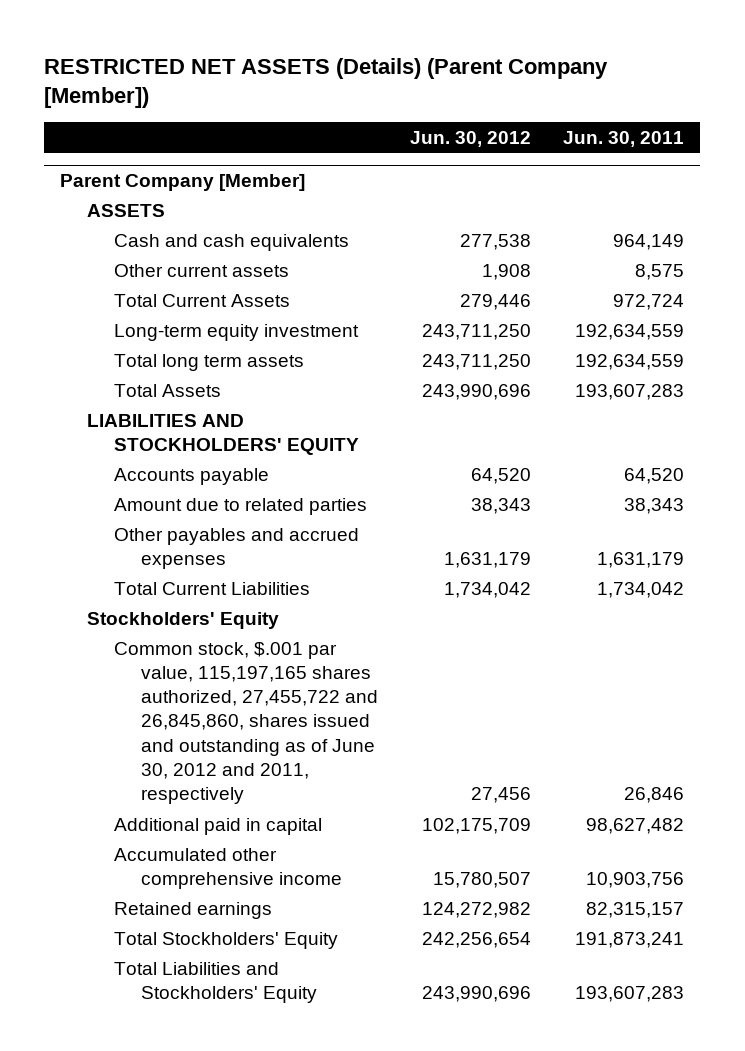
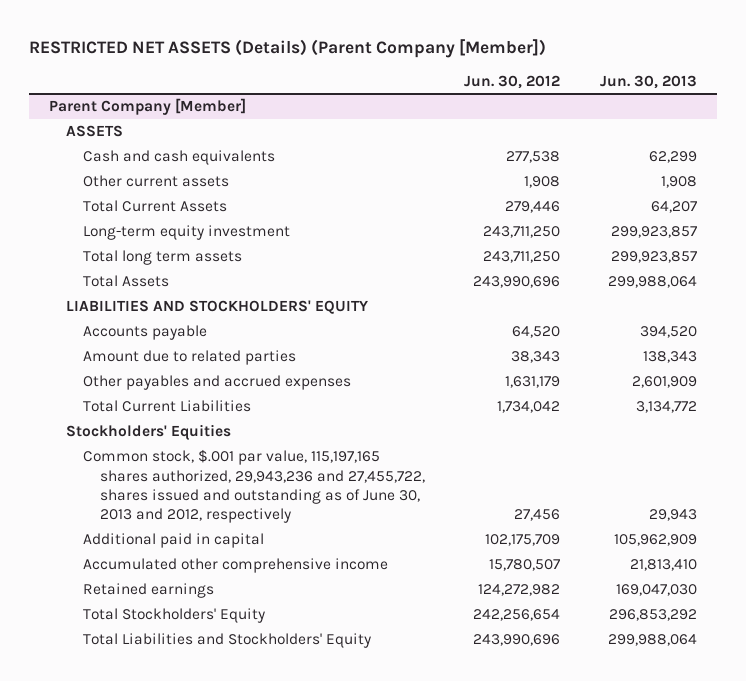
[563,130,685,147] Jun. 30, 2011 -> none
none -> [599,74,697,89] Jun. 30, 2013
[87,611,280,629] Stockholders' Equity -> none
none -> [65,424,231,441] Stockholders' Equities
[114,641,379,805] Common stock, $.001 par value, 115,197,165 shares authorized, 27,455,722 and 26,845,860, shares issued and outstanding as of June 30, 2012 and 2011, respectively -> [82,449,425,524] Common stock, $.001 par value, 115,197,165 shares authorized, 29,943,236 and 27,455,722, shares issued and outstanding as of June 30, 2013 and 2012, respectively

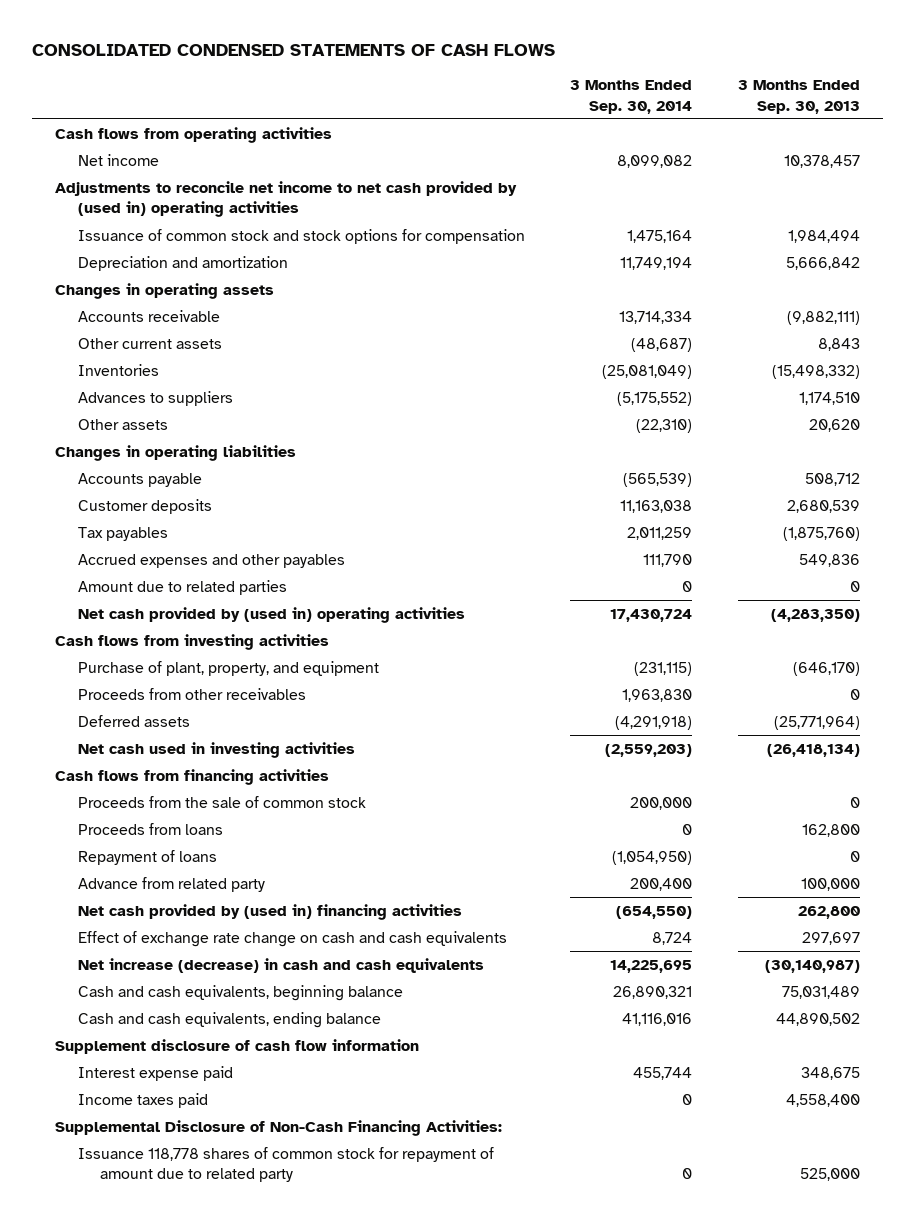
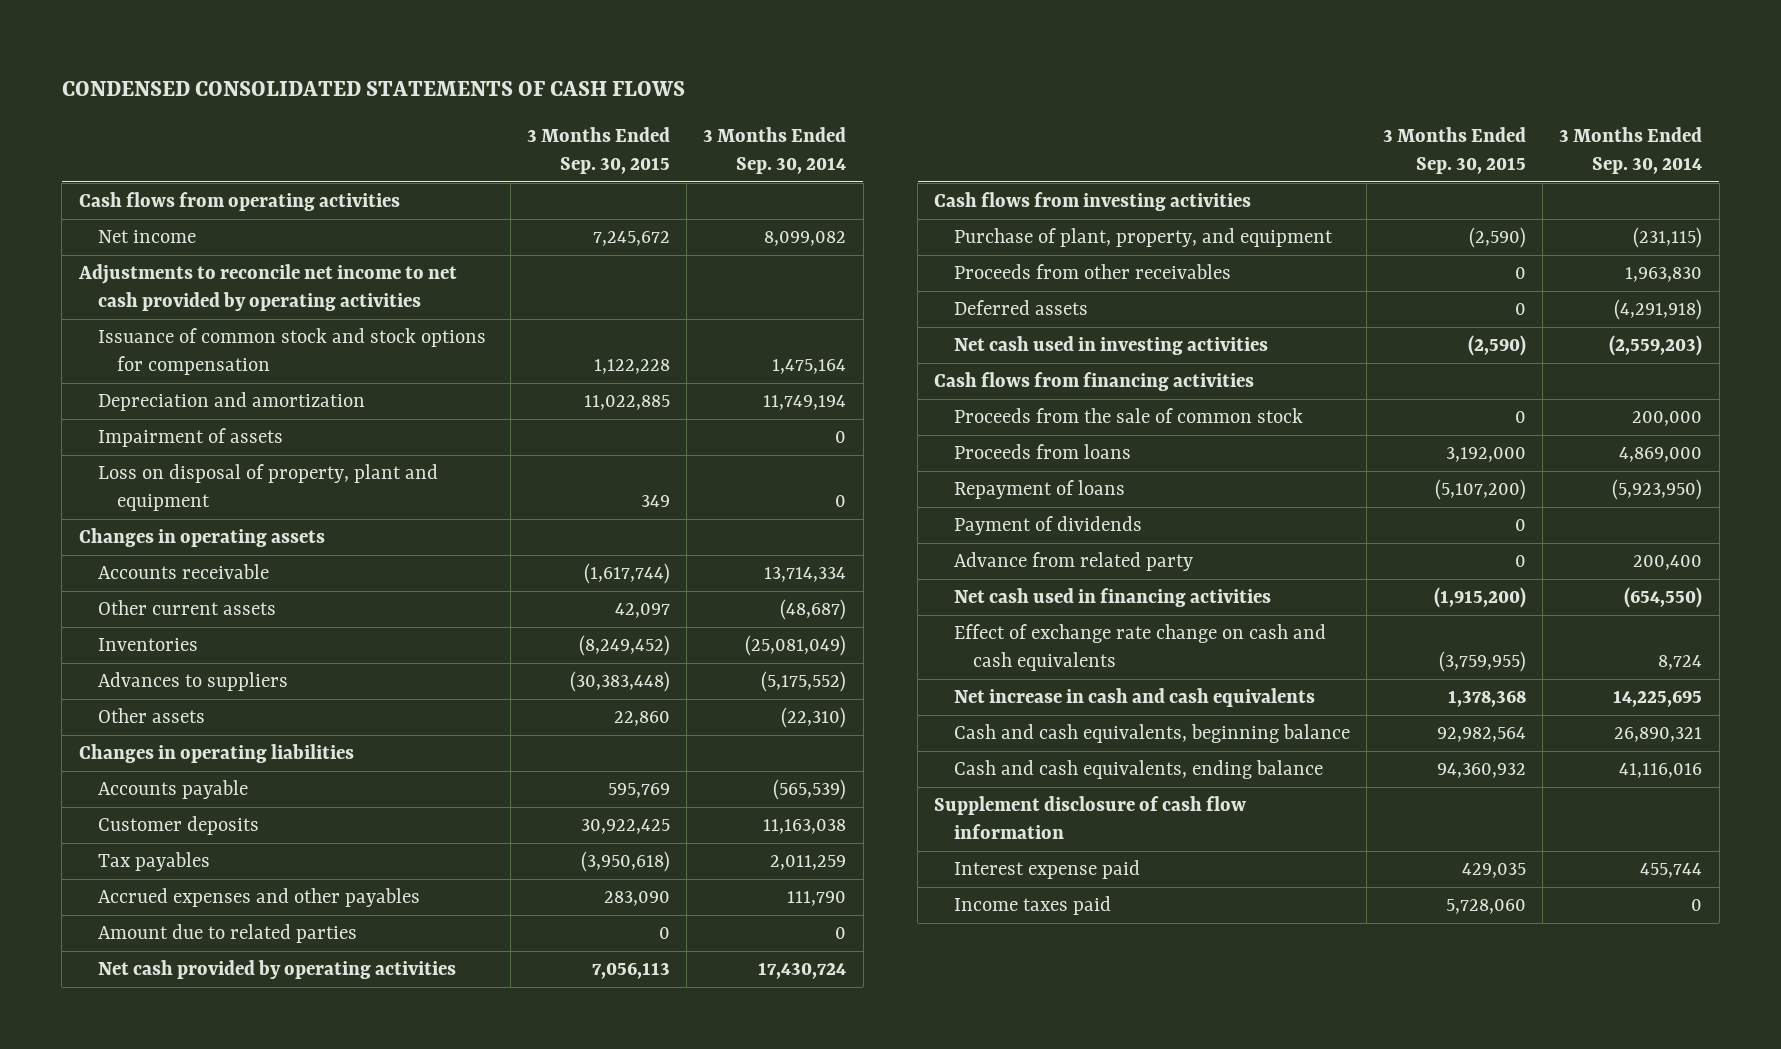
[32,44,556,57] CONSOLIDATED CONDENSED STATEMENTS OF CASH FLOWS -> [61,80,685,96] CONDENSED CONSOLIDATED STATEMENTS OF CASH FLOWS
[738,80,861,114] 3 Months Ended Sep. 30, 2013 -> none
none -> [527,126,671,174] 3 Months Ended Sep. 30, 2015
[54,180,517,218] Adjustments to reconcile net income to net cash provided by (used in) operating activities -> [77,264,457,312] Adjustments to reconcile net income to net cash provided by operating activities
none -> [97,428,283,448] Impairment of assets
none -> [97,464,438,512] Loss on disposal of property, plant and equipment
[77,606,465,623] Net cash provided by (used in) operating activities -> [97,960,456,980] Net cash provided by operating activities
[682,823,693,835] 0 -> [1619,447,1703,463] 4,869,000
[612,850,693,865] (1,054,950) -> [1612,479,1703,501] (5,923,950)
none -> [953,516,1142,536] Payment of dividends
[77,903,462,920] Net cash provided by (used in) financing activities -> [953,588,1271,608] Net cash used in financing activities
[77,957,484,973] Net increase (decrease) in cash and cash equivalents -> [953,688,1315,708] Net increase in cash and cash equivalents
[54,1119,502,1136] Supplemental Disclosure of Non-Cash Financing Activities: -> none
[77,1146,494,1183] Issuance 118,778 shares of common stock for repayment of amount due to related party -> none

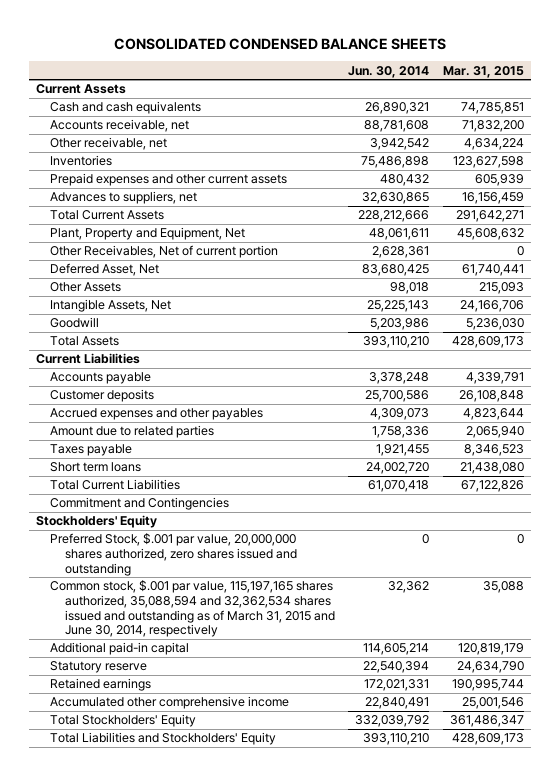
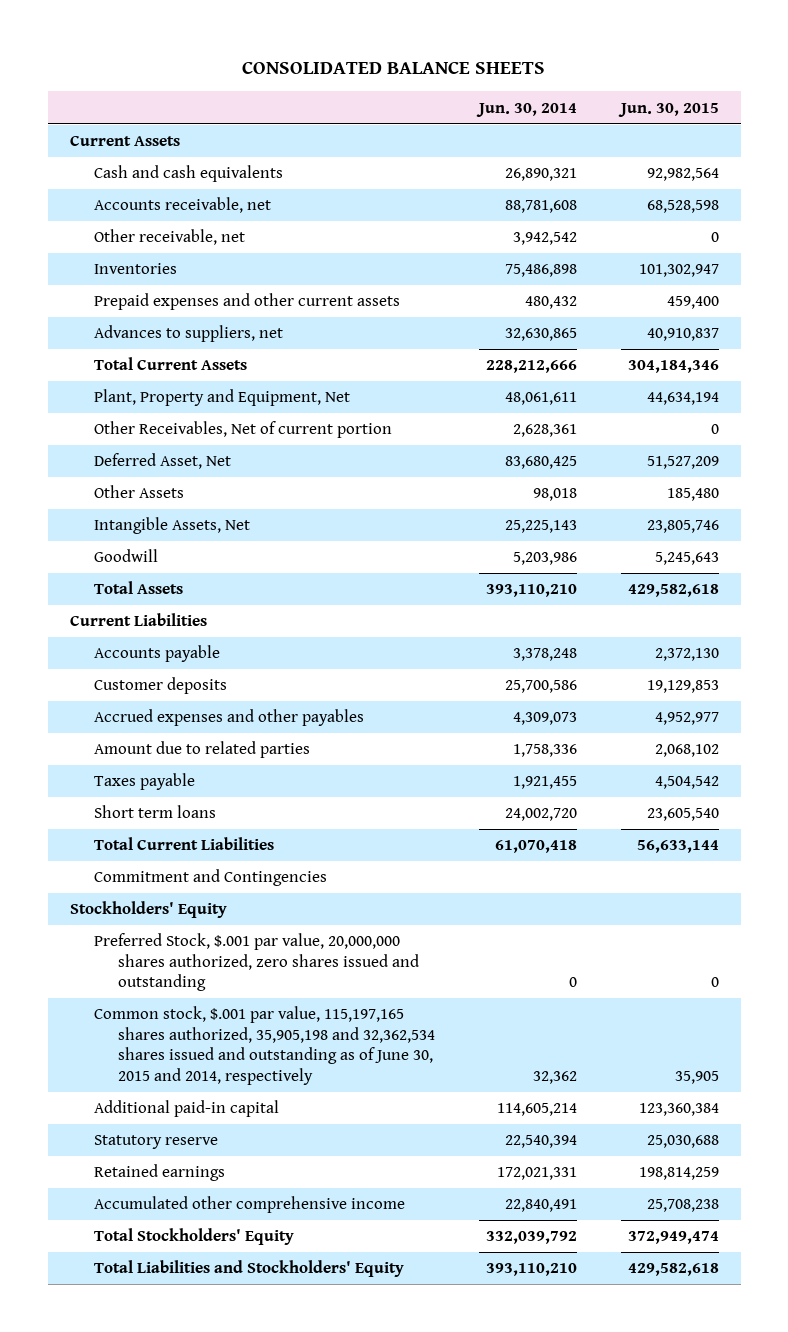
[113,37,446,50] CONSOLIDATED CONDENSED BALANCE SHEETS -> [242,61,546,75] CONSOLIDATED BALANCE SHEETS
[442,65,524,78] Mar. 31, 2015 -> none
none -> [617,102,719,117] Jun. 30, 2015
[50,580,335,638] Common stock, $.001 par value, 115,197,165 shares authorized, 35,088,594 and 32,362,534 shares issued and outstanding as of March 31, 2015 and June 30, 2014, respectively -> [93,1006,436,1085] Common stock, $.001 par value, 115,197,165 shares authorized, 35,905,198 and 32,362,534 shares issued and outstanding as of June 30, 2015 and 2014, respectively

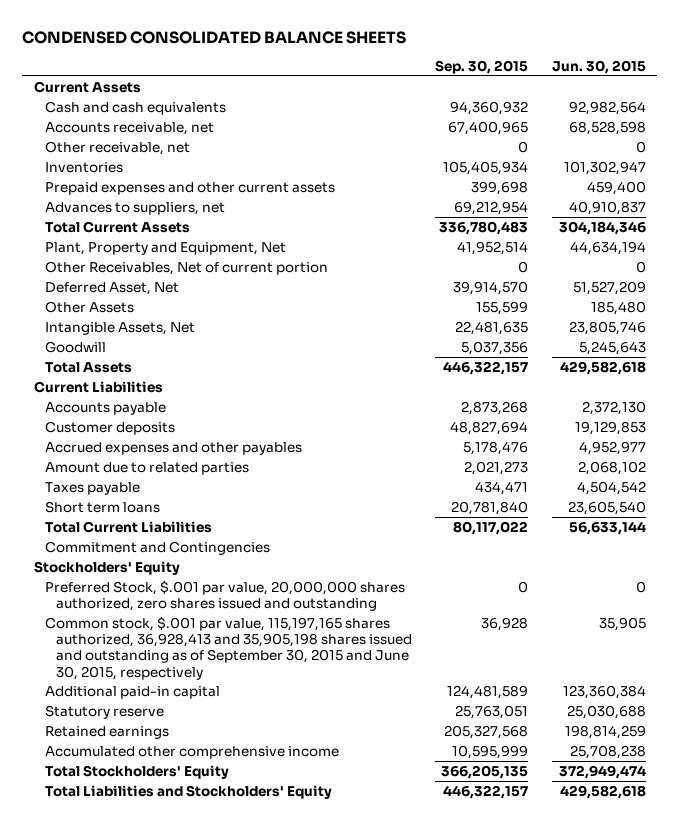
[242,61,546,75] CONSOLIDATED BALANCE SHEETS -> [21,30,406,44] CONDENSED CONSOLIDATED BALANCE SHEETS
[476,102,578,117] Jun. 30, 2014 -> none
none -> [435,60,529,75] Sep. 30, 2015
[93,1006,436,1085] Common stock, $.001 par value, 115,197,165 shares authorized, 35,905,198 and 32,362,534 shares issued and outstanding as of June 30, 2015 and 2014, respectively -> [44,615,412,680] Common stock, $.001 par value, 115,197,165 shares authorized, 36,928,413 and 35,905,198 shares issued and outstanding as of September 30, 2015 and June 30, 2015, respectively

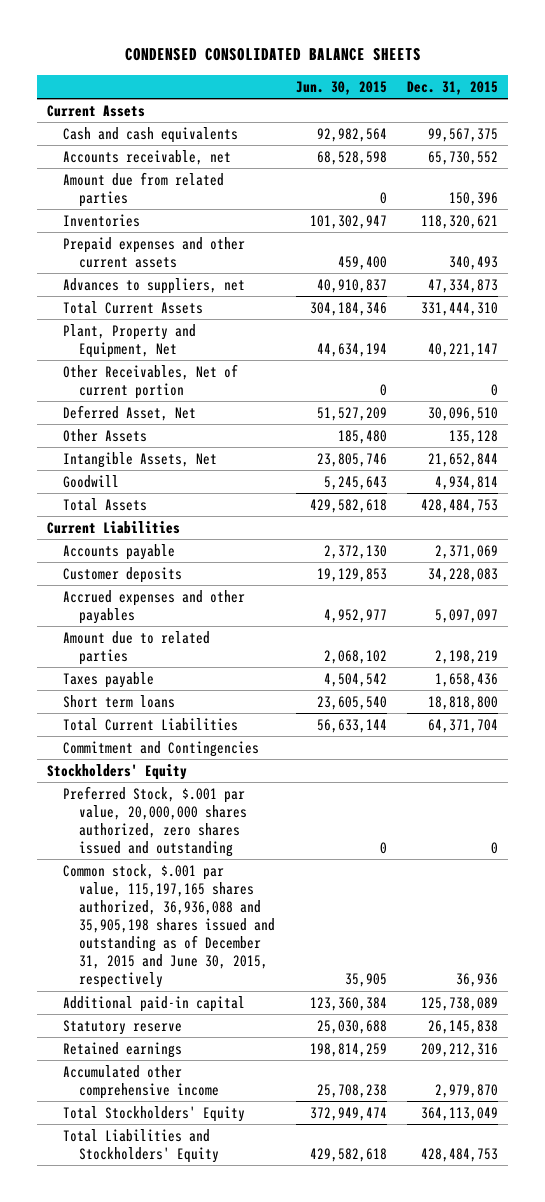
[435,60,529,75] Sep. 30, 2015 -> none
none -> [406,80,498,95] Dec. 31, 2015
[44,140,190,155] Other receivable, net -> none
none -> [63,171,225,207] Amount due from related parties
[44,615,412,680] Common stock, $.001 par value, 115,197,165 shares authorized, 36,928,413 and 35,905,198 shares issued and outstanding as of September 30, 2015 and June 30, 2015, respectively -> [63,863,276,989] Common stock, $.001 par value, 115,197,165 shares authorized, 36,936,088 and 35,905,198 shares issued and outstanding as of December 31, 2015 and June 30, 2015, respectively

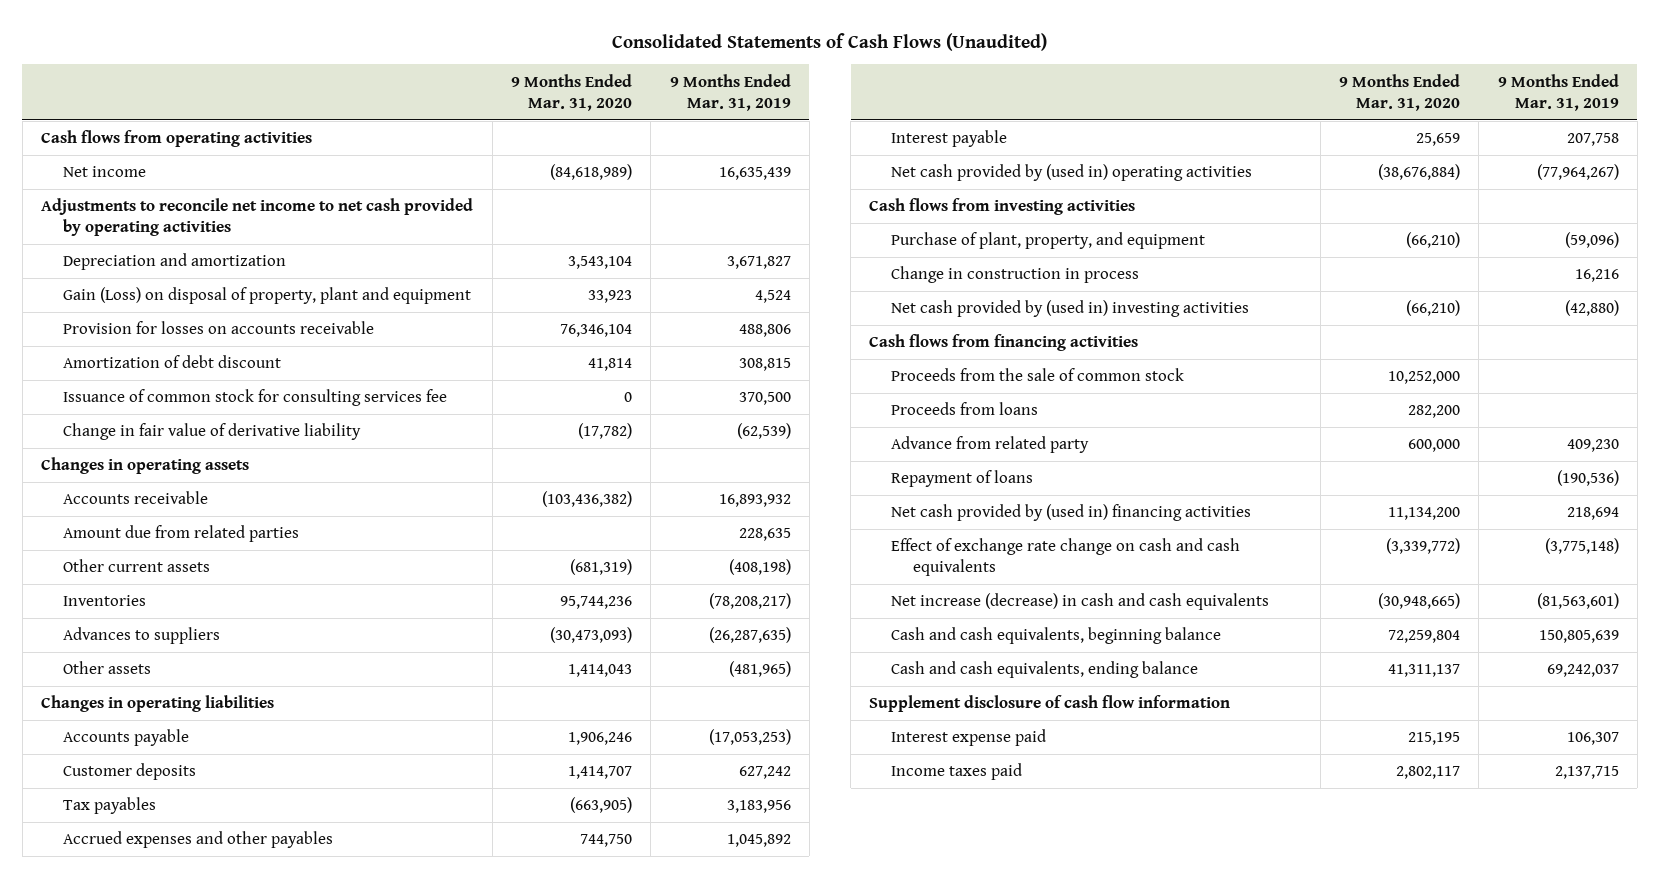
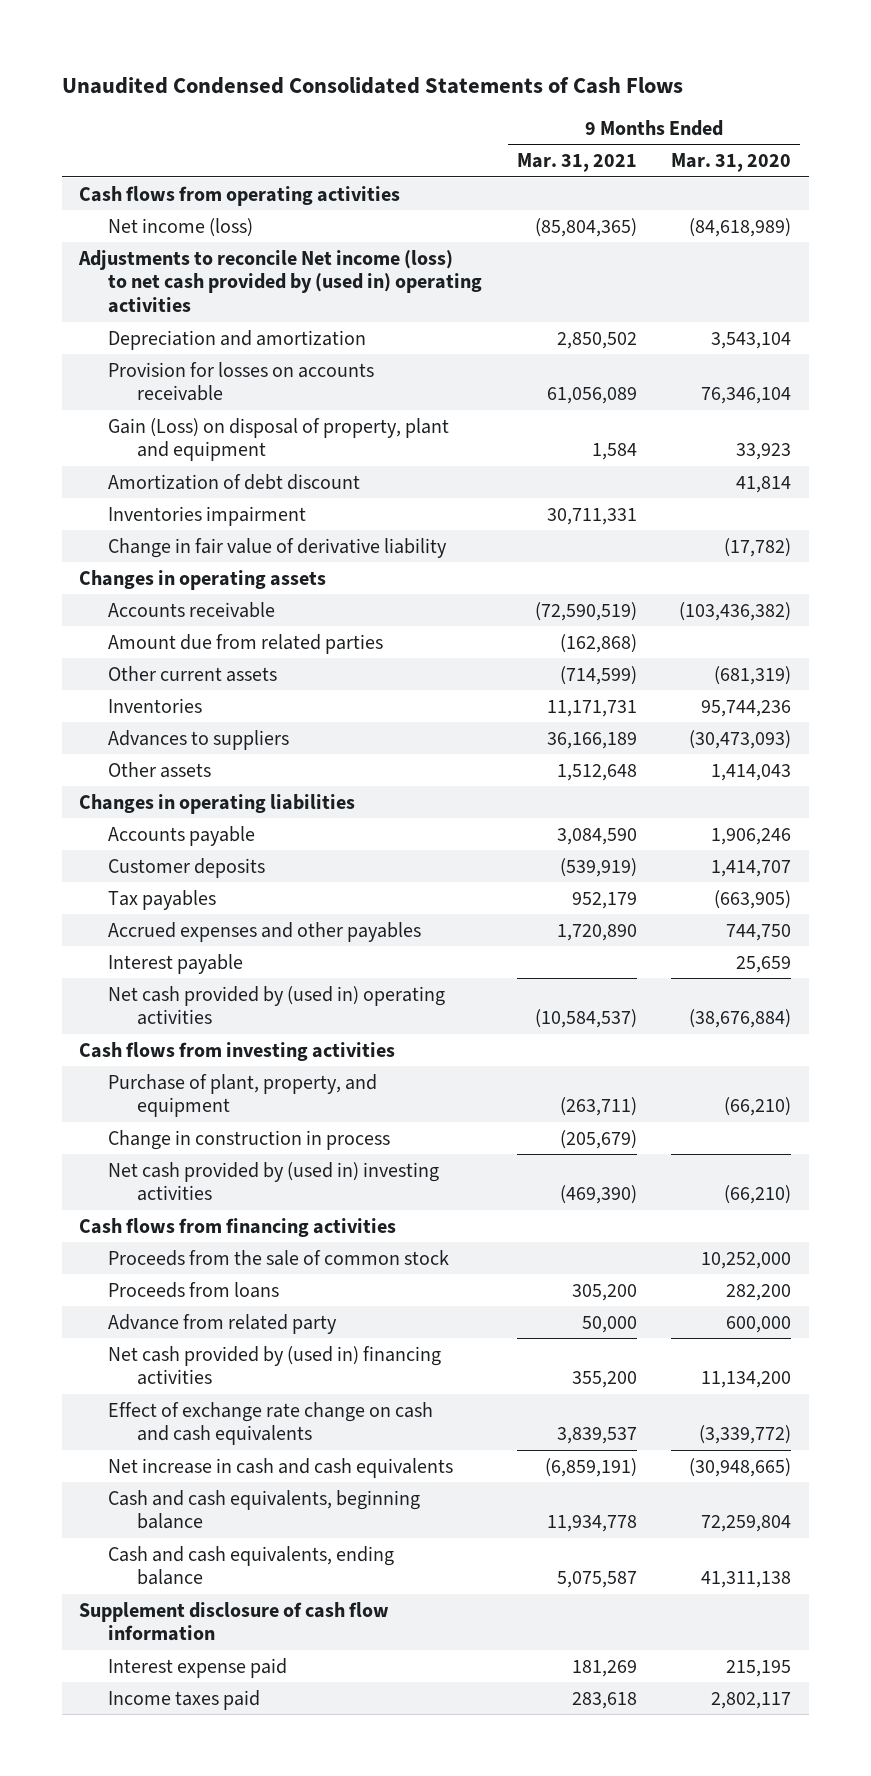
[611,32,1047,51] Consolidated Statements of Cash Flows (Unaudited) -> [62,76,684,94] Unaudited Condensed Consolidated Statements of Cash Flows
[669,73,791,111] 9 Months Ended Mar. 31, 2019 -> none
none -> [516,153,637,173] Mar. 31, 2021
[63,166,147,178] Net income -> [108,217,254,237] Net income (loss)
[41,198,474,237] Adjustments to reconcile net income to net cash provided by operating activities -> [78,249,483,314] Adjustments to reconcile Net income (loss) to net cash provided by (used in) operating activities
[63,287,472,305] Gain (Loss) on disposal of property, plant and equipment -> [108,417,450,462] Gain (Loss) on disposal of property, plant and equipment
[63,389,448,407] Issuance of common stock for consulting services fee -> none
none -> [108,505,307,526] Inventories impairment
[891,470,1034,488] Repayment of loans -> none
[891,593,1270,611] Net increase (decrease) in cash and cash equivalents -> [108,1457,454,1478] Net increase in cash and cash equivalents
[1387,664,1460,678] 41,311,137 -> [701,1571,792,1589] 41,311,138

